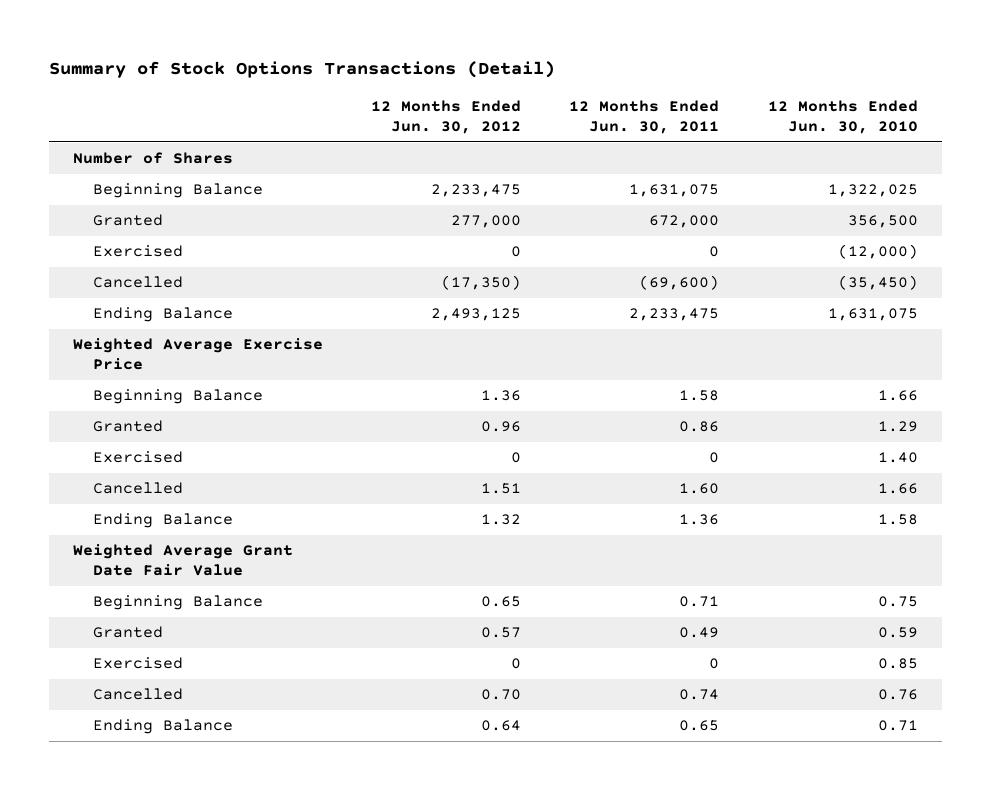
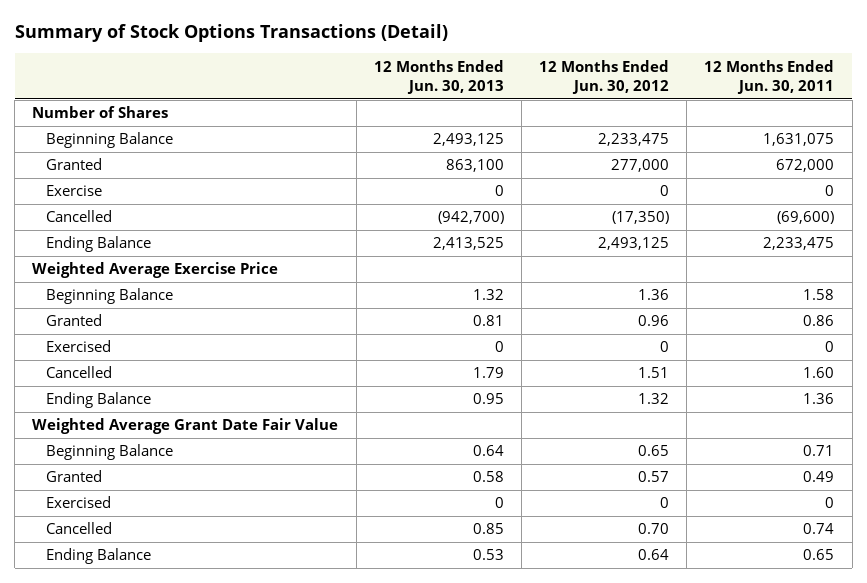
[767,100,918,135] 12 Months Ended Jun. 30, 2010 -> none
none -> [373,59,504,94] 12 Months Ended Jun. 30, 2013
[93,245,184,258] Exercised -> [46,185,103,197] Exercise

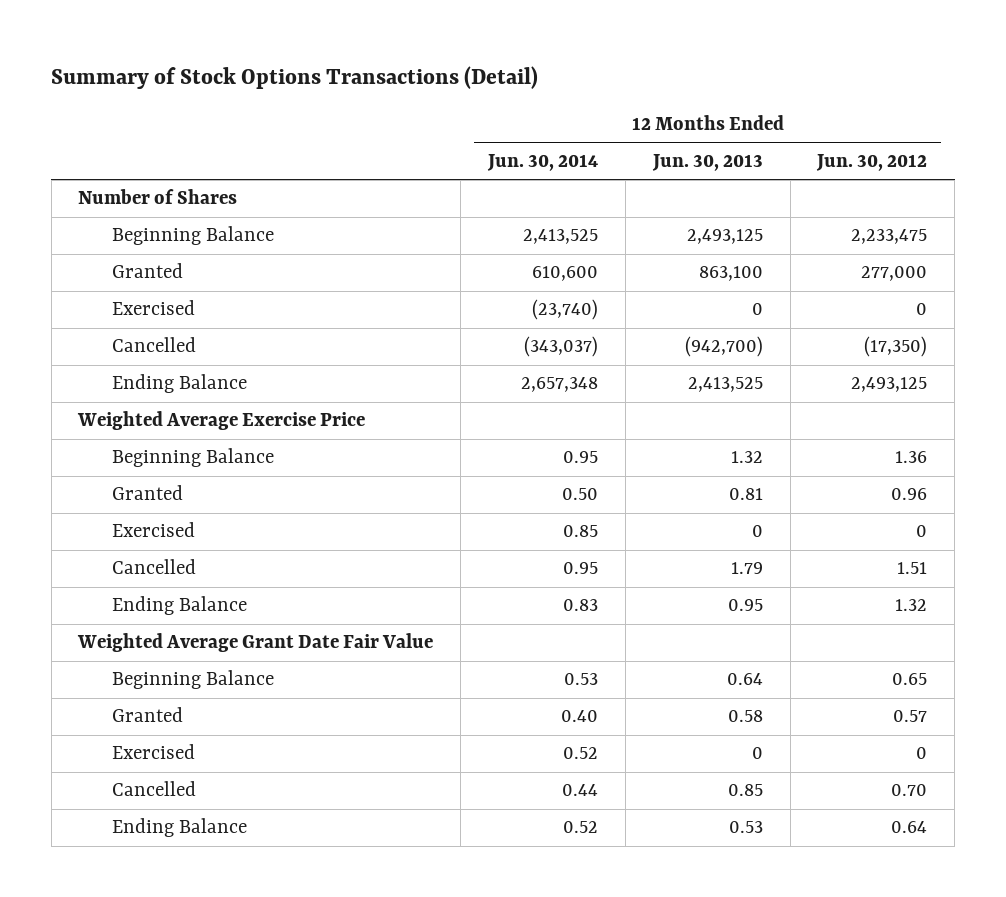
[704,59,835,94] 12 Months Ended Jun. 30, 2011 -> none
none -> [487,153,599,171] Jun. 30, 2014
[46,185,103,197] Exercise -> [111,300,195,316] Exercised

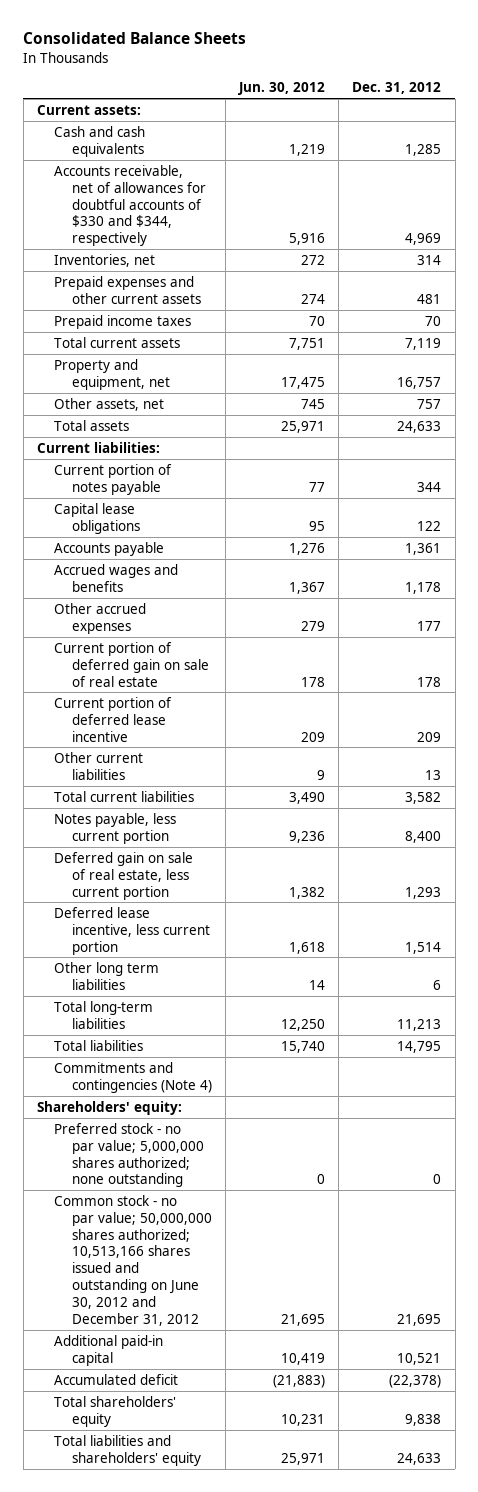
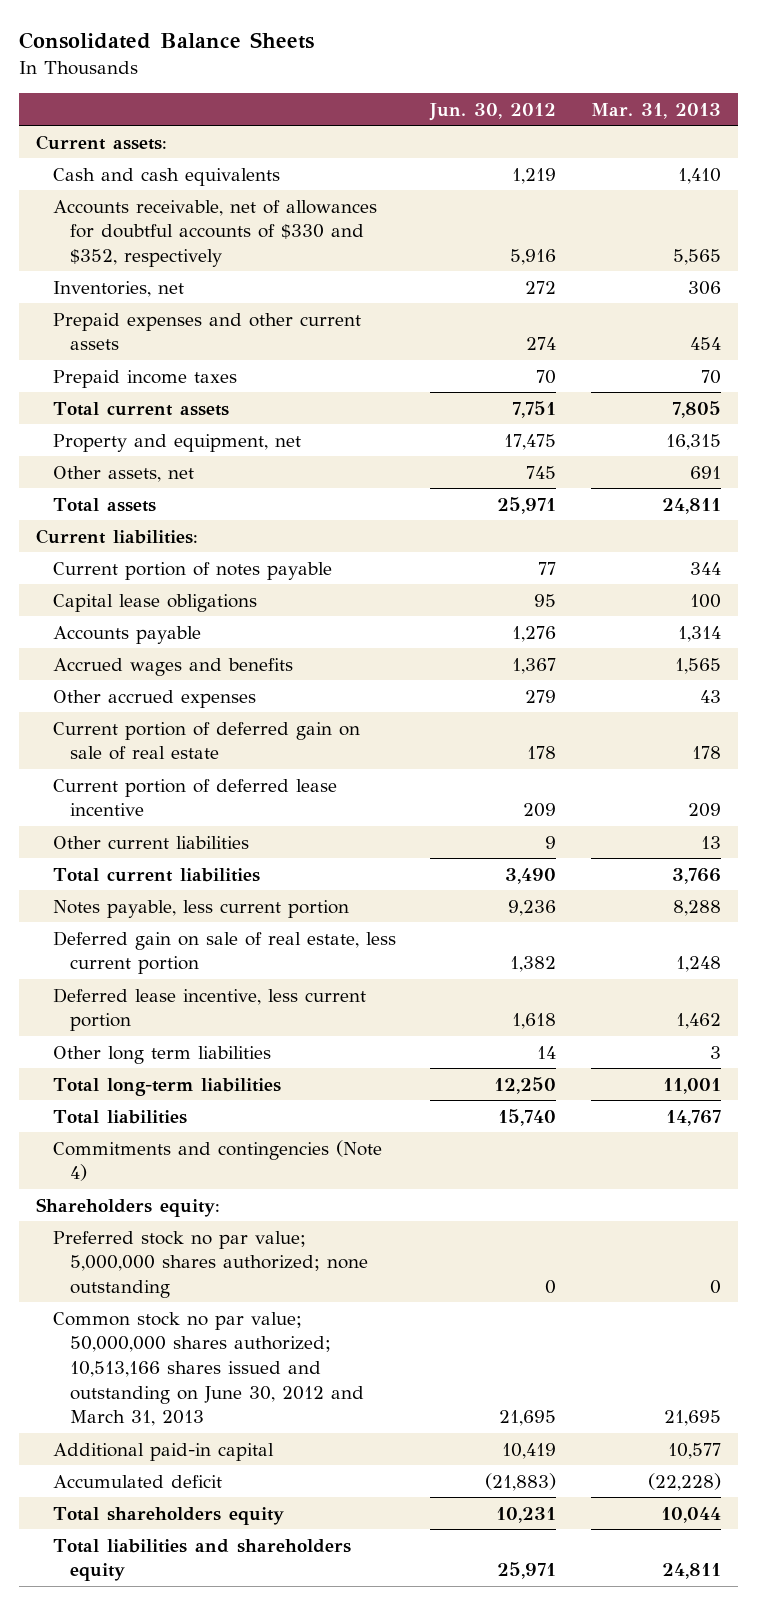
[352,82,442,95] Dec. 31, 2012 -> none
none -> [590,102,721,119] Mar. 31, 2013
[54,164,206,247] Accounts receivable, net of allowances for doubtful accounts of $330 and $344, respectively -> [52,199,377,267] Accounts receivable, net of allowances for doubtful accounts of $330 and $352, respectively
[36,1100,182,1115] Shareholders' equity: -> [36,1197,221,1217] Shareholders equity:
[54,1122,204,1188] Preferred stock - no par value; 5,000,000 shares authorized; none outstanding -> [52,1230,368,1298] Preferred stock no par value; 5,000,000 shares authorized; none outstanding
[54,1194,212,1327] Common stock - no par value; 50,000,000 shares authorized; 10,513,166 shares issued and outstanding on June 30, 2012 and December 31, 2012 -> [52,1311,364,1427] Common stock no par value; 50,000,000 shares authorized; 10,513,166 shares issued and outstanding on June 30, 2012 and March 31, 2013
[54,1395,177,1427] Total shareholders' equity -> [52,1506,284,1525] Total shareholders equity
[54,1434,201,1466] Total liabilities and shareholders' equity -> [52,1538,351,1582] Total liabilities and shareholders equity

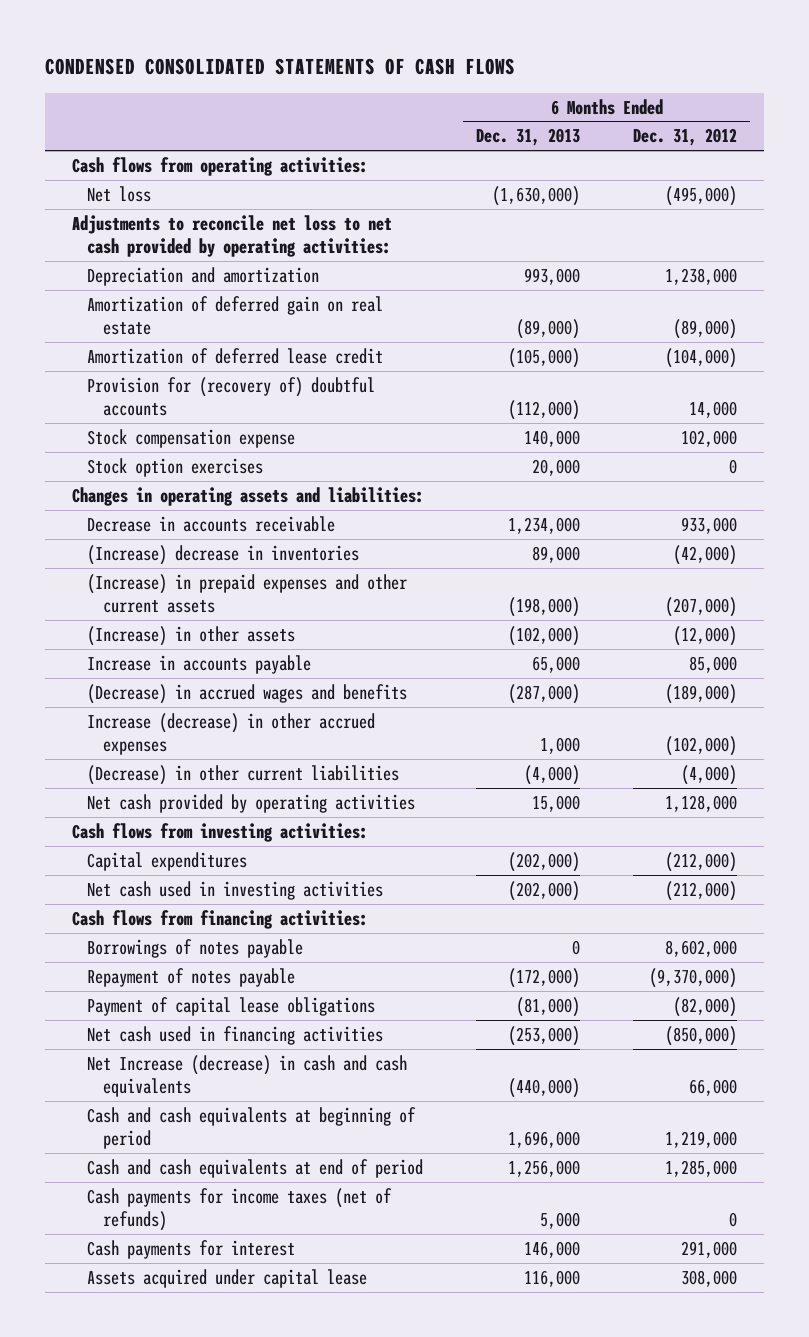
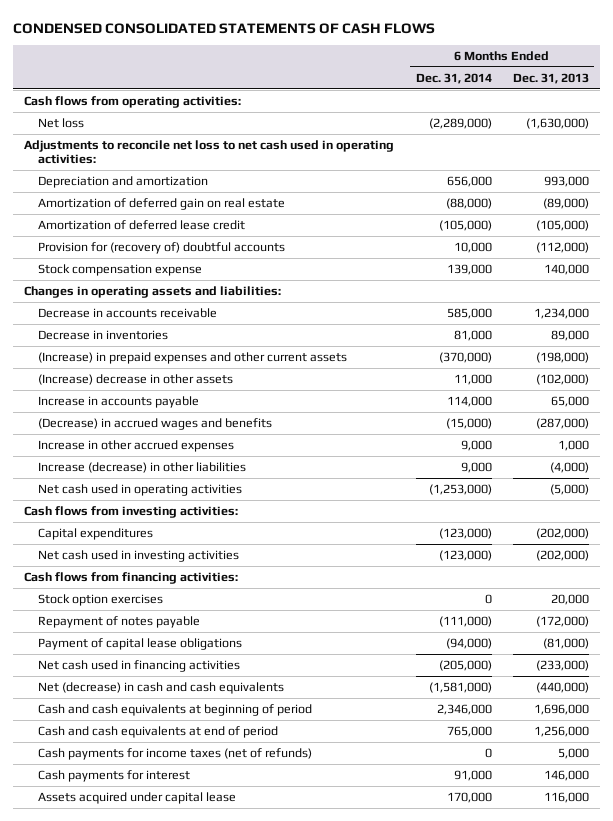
[633,128,738,147] Dec. 31, 2012 -> none
none -> [415,72,492,84] Dec. 31, 2014
[71,214,392,258] Adjustments to reconcile net loss to net cash provided by operating activities: -> [24,139,395,165] Adjustments to reconcile net loss to net cash used in operating activities:
[87,544,360,565] (Increase) decrease in inventories -> [38,329,169,340] Decrease in inventories
[87,625,296,646] (Increase) in other assets -> [38,373,234,385] (Increase) decrease in other assets
[87,712,376,756] Increase (decrease) in other accrued expenses -> [38,439,235,452] Increase in other accrued expenses
[87,764,400,785] (Decrease) in other current liabilities -> [38,461,247,473] Increase (decrease) in other liabilities
[87,793,416,813] Net cash provided by operating activities -> [38,483,243,496] Net cash used in operating activities
[532,794,581,812] 15,000 -> [550,483,590,495] (5,000)
[87,938,304,958] Borrowings of notes payable -> none
[87,457,264,477] Stock option exercises -> [38,593,164,606] Stock option exercises
[508,1025,581,1046] (253,000) -> [536,659,590,671] (233,000)
[87,1054,408,1098] Net Increase (decrease) in cash and cash equivalents -> [38,681,285,694] Net (decrease) in cash and cash equivalents

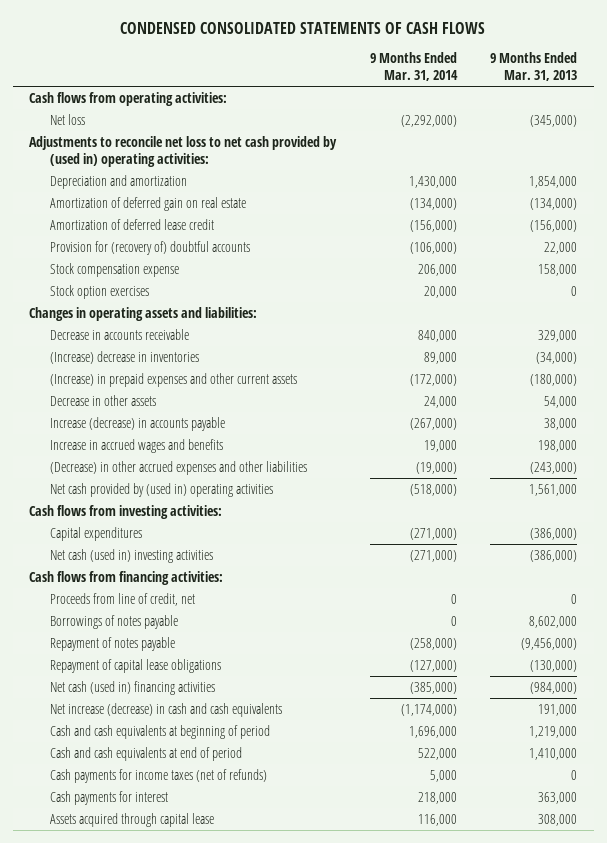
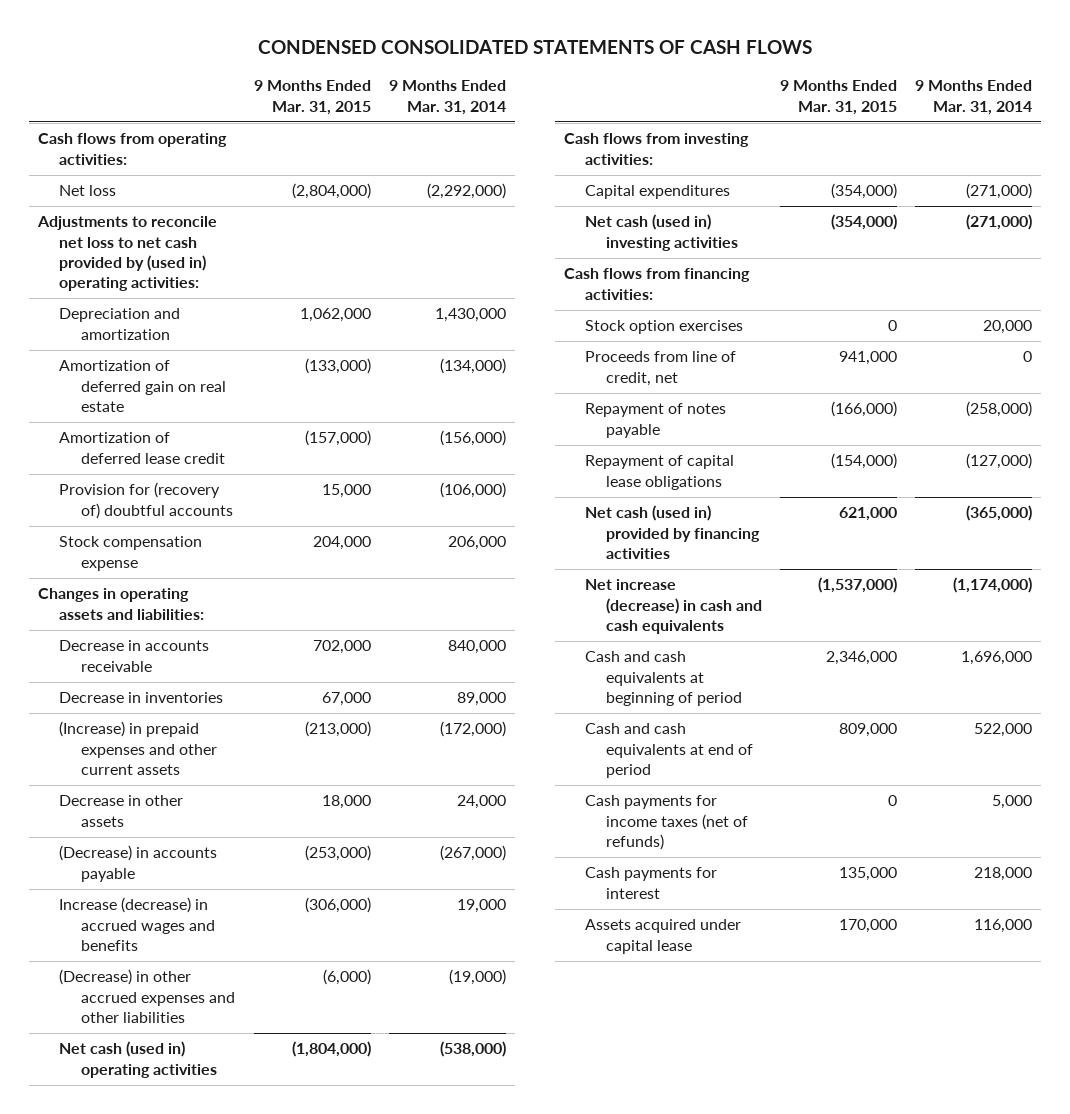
[490,52,578,82] 9 Months Ended Mar. 31, 2013 -> none
none -> [254,80,372,115] 9 Months Ended Mar. 31, 2015
[50,350,200,364] (Increase) decrease in inventories -> [59,692,224,704] Decrease in inventories
[50,416,226,431] Increase (decrease) in accounts payable -> [59,845,218,882] (Decrease) in accounts payable
[50,438,224,453] Increase in accrued wages and benefits -> [59,897,215,952] Increase (decrease) in accrued wages and benefits
[50,482,274,497] Net cash provided by (used in) operating activities -> [59,1041,217,1078] Net cash (used in) operating activities
[409,483,457,496] (518,000) -> [440,1041,507,1058] (538,000)
[50,284,150,299] Stock option exercises -> [584,320,743,335] Stock option exercises
[50,614,179,629] Borrowings of notes payable -> none
[50,680,216,695] Net cash (used in) financing activities -> [584,505,761,560] Net cash (used in) provided by financing activities
[409,681,457,694] (385,000) -> [965,505,1032,522] (365,000)
[50,812,215,827] Assets acquired through capital lease -> [584,919,741,954] Assets acquired under capital lease

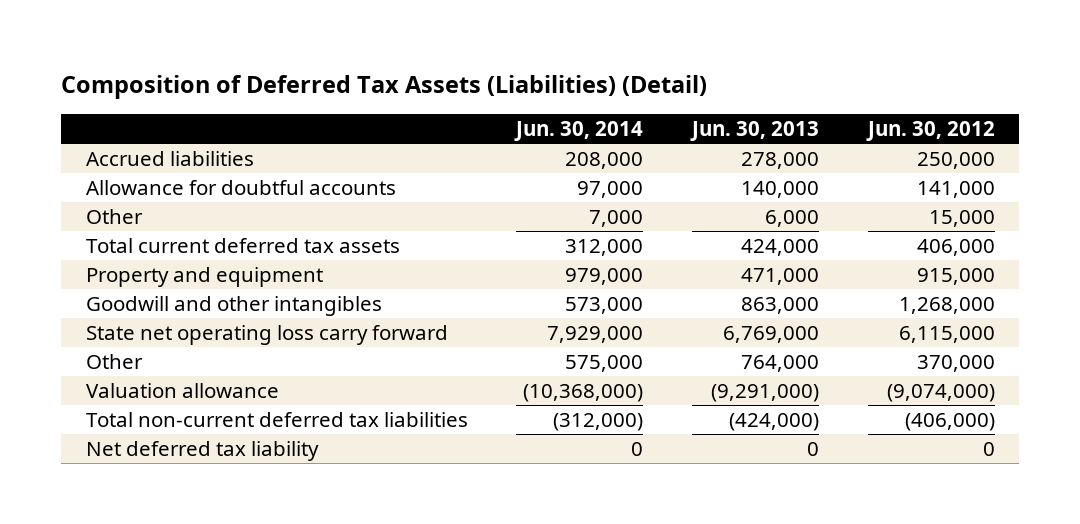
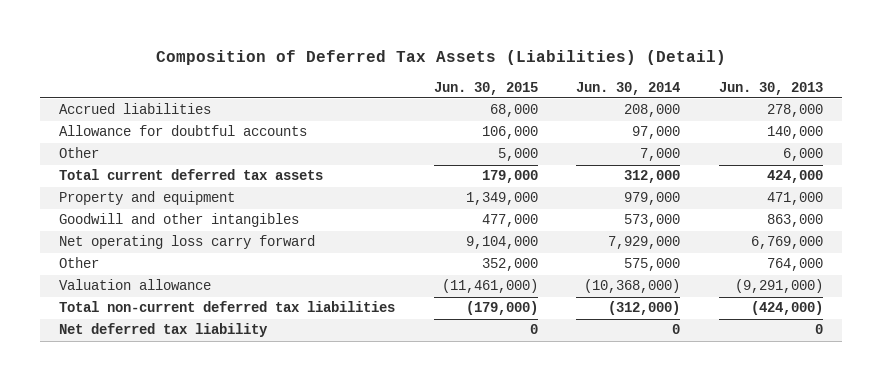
[865,120,995,141] Jun. 30, 2012 -> none
none -> [433,81,538,95] Jun. 30, 2015
[85,325,448,346] State net operating loss carry forward -> [59,235,316,250] Net operating loss carry forward

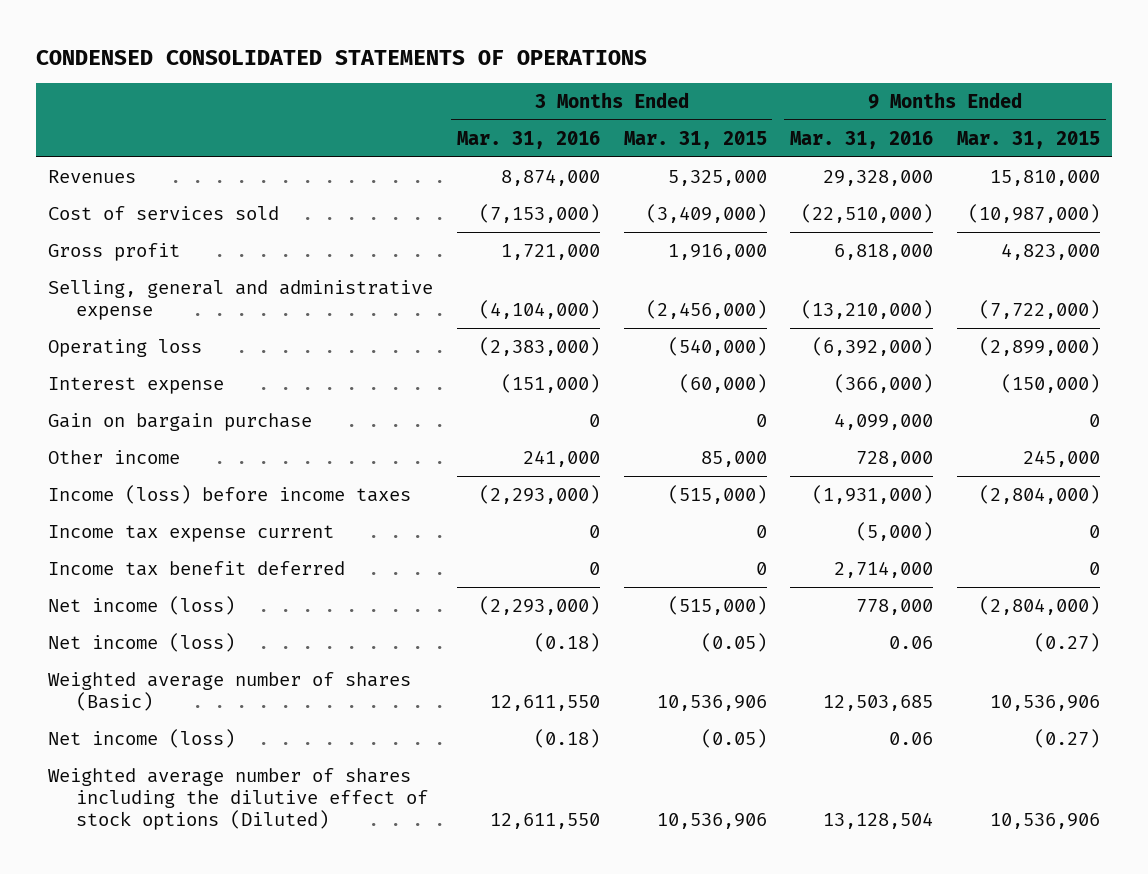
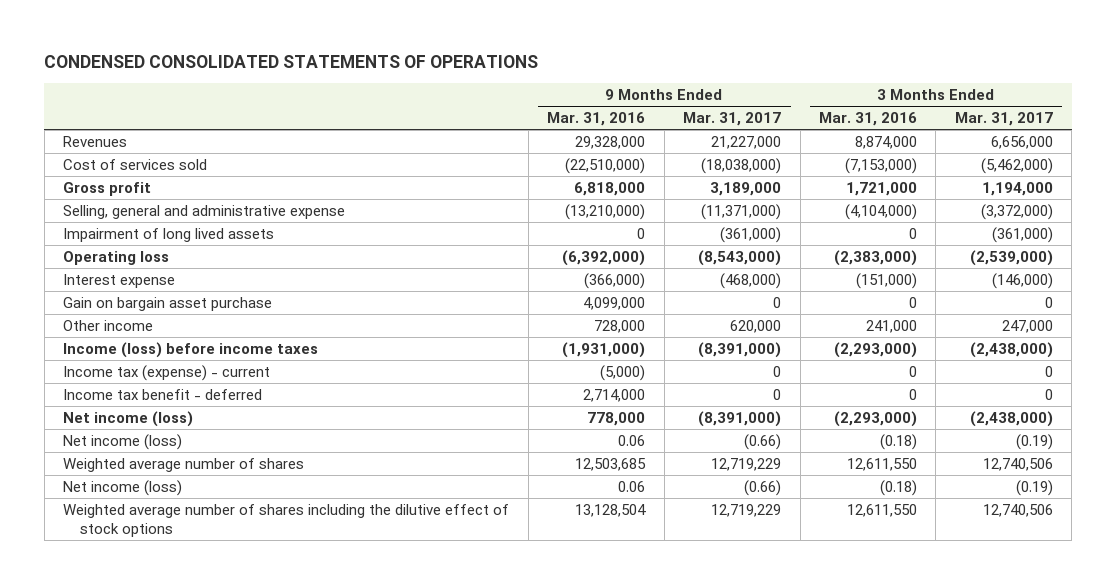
[623,130,767,149] Mar. 31, 2015 -> none
[956,130,1100,149] Mar. 31, 2015 -> none
none -> [683,112,782,127] Mar. 31, 2017
none -> [954,112,1053,127] Mar. 31, 2017
none -> [63,227,275,242] Impairment of long lived assets
[48,412,313,431] Gain on bargain purchase -> [63,296,273,311] Gain on bargain asset purchase
[48,524,335,542] Income tax expense current -> [63,364,271,381] Income tax (expense) - current
[48,560,346,576] Income tax benefit deferred -> [63,388,263,400] Income tax benefit - deferred
[48,671,412,711] Weighted average number of shares (Basic) -> [63,457,305,472] Weighted average number of shares
[48,767,429,831] Weighted average number of shares including the dilutive effect of stock options (Diluted) -> [63,503,510,537] Weighted average number of shares including the dilutive effect of stock options

